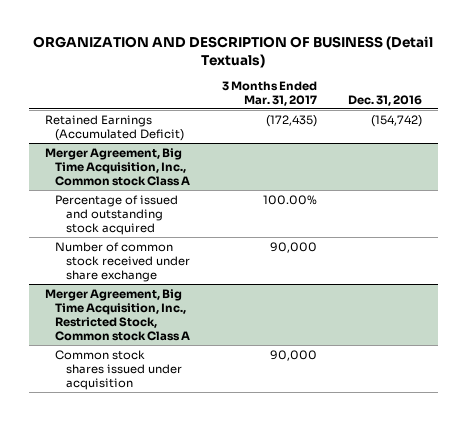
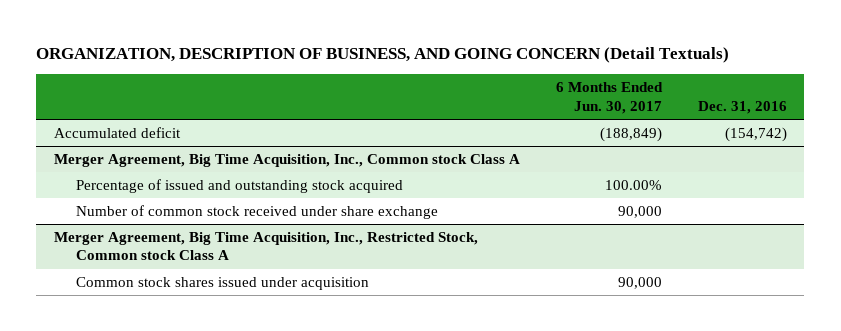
[33,35,434,68] ORGANIZATION AND DESCRIPTION OF BUSINESS (Detail Textuals) -> [36,47,730,64] ORGANIZATION, DESCRIPTION OF BUSINESS, AND GOING CONCERN (Detail Textuals)
[221,80,317,106] 3 Months Ended Mar. 31, 2017 -> none
none -> [555,82,663,114] 6 Months Ended Jun. 30, 2017
[44,114,185,141] Retained Earnings (Accumulated Deficit) -> [54,126,182,138] Accumulated deficit

